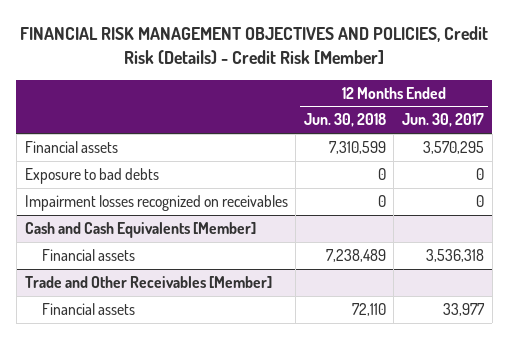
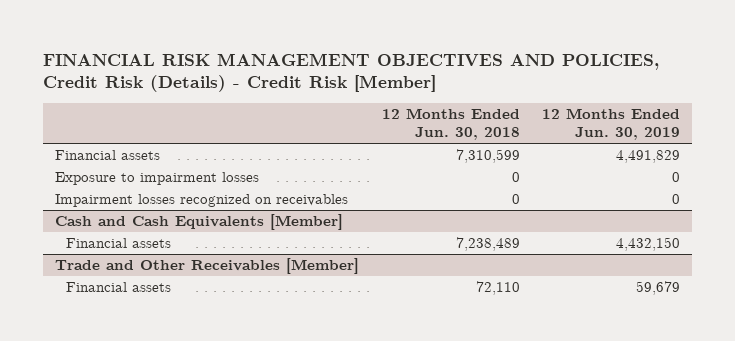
[402,113,485,128] Jun. 30, 2017 -> none
none -> [542,108,681,140] 12 Months Ended Jun. 30, 2019
[24,167,159,184] Exposure to bad debts -> [54,172,259,186] Exposure to impairment losses

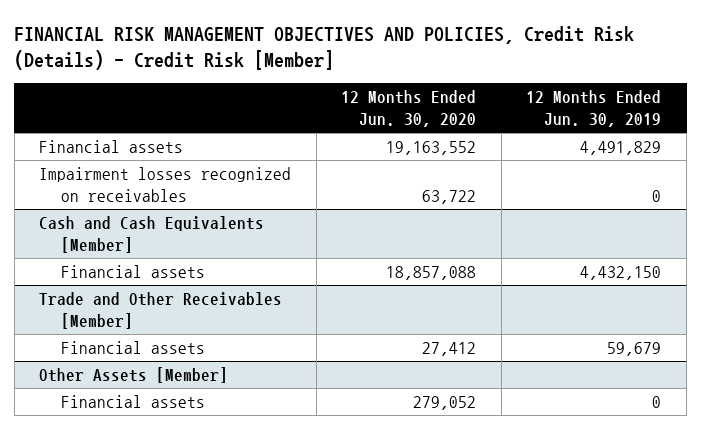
[381,108,520,140] 12 Months Ended Jun. 30, 2018 -> none
none -> [341,90,477,127] 12 Months Ended Jun. 30, 2020
[54,172,259,186] Exposure to impairment losses -> none
none -> [39,367,229,384] Other Assets [Member]
none -> [61,395,206,409] Financial assets

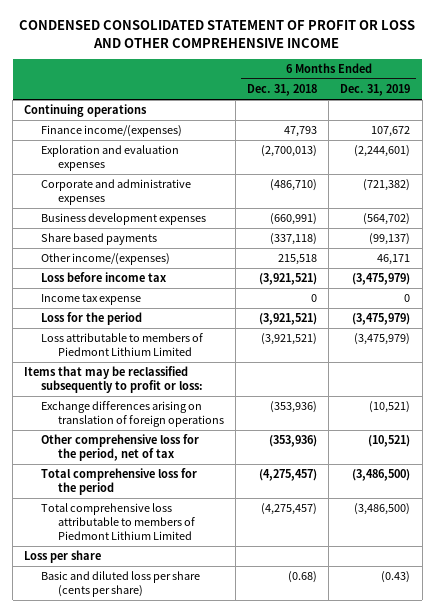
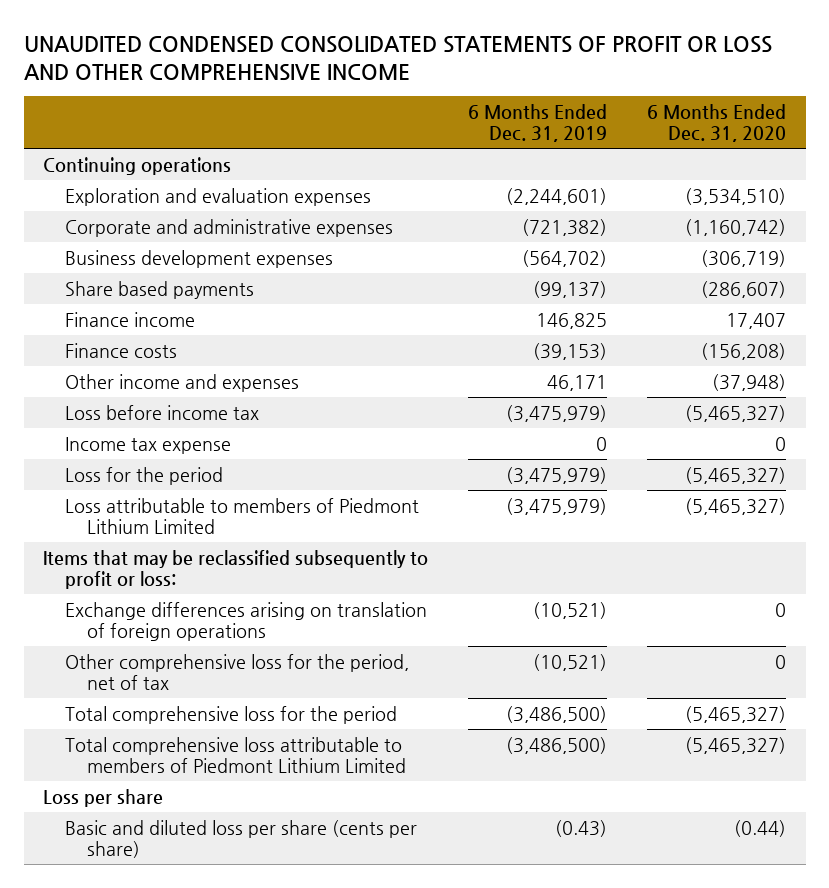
[19,20,416,48] CONDENSED CONSOLIDATED STATEMENT OF PROFIT OR LOSS AND OTHER COMPREHENSIVE INCOME -> [23,36,772,81] UNAUDITED CONDENSED CONSOLIDATED STATEMENTS OF PROFIT OR LOSS AND OTHER COMPREHENSIVE INCOME
[247,84,318,97] Dec. 31, 2018 -> none
none -> [646,103,786,143] 6 Months Ended Dec. 31, 2020
[41,125,183,138] Finance income/(expenses) -> none
none -> [65,311,196,327] Finance income
none -> [65,342,178,358] Finance costs
[41,253,171,266] Other income/(expenses) -> [65,373,300,392] Other income and expenses

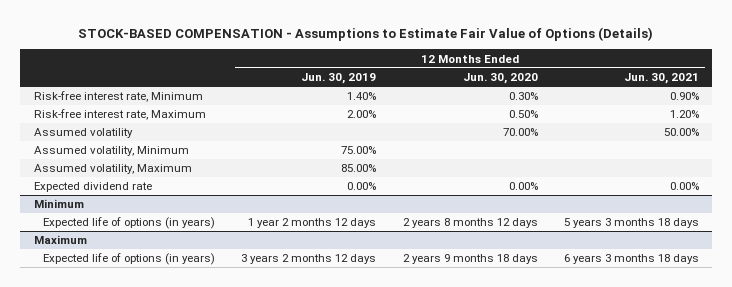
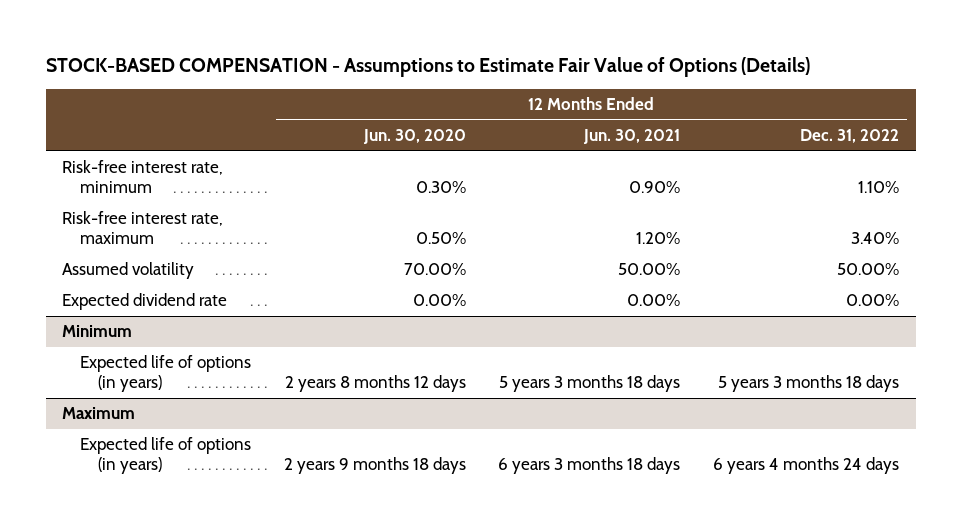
[301,72,377,84] Jun. 30, 2019 -> none
none -> [800,129,900,144] Dec. 31, 2022
[33,91,203,103] Risk-free interest rate, Minimum -> [61,160,223,194] Risk-free interest rate, minimum
[33,109,206,121] Risk-free interest rate, Maximum -> [61,211,223,245] Risk-free interest rate, maximum
[33,146,189,157] Assumed volatility, Minimum -> none
[33,164,192,175] Assumed volatility, Maximum -> none

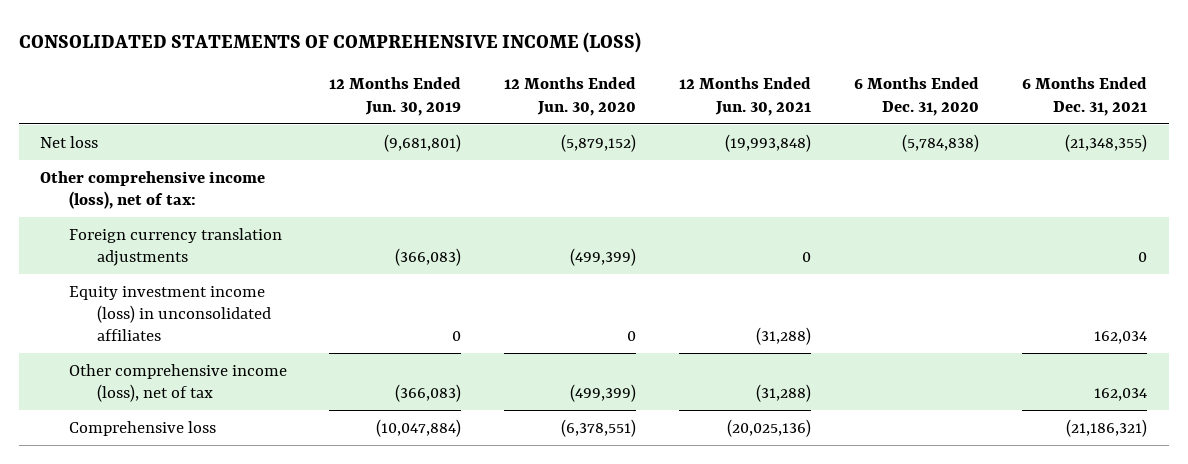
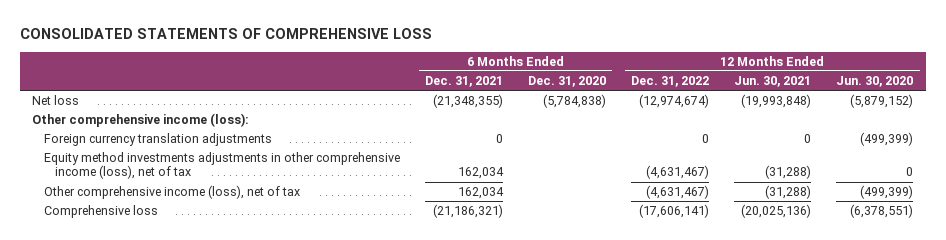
[19,32,642,54] CONSOLIDATED STATEMENTS OF COMPREHENSIVE INCOME (LOSS) -> [19,28,432,40] CONSOLIDATED STATEMENTS OF COMPREHENSIVE LOSS
[329,77,462,116] 12 Months Ended Jun. 30, 2019 -> none
none -> [631,75,710,87] Dec. 31, 2022
[40,170,266,209] Other comprehensive income (loss), net of tax: -> [32,113,250,128] Other comprehensive income (loss):
[68,285,271,341] Equity investment income (loss) in unconsolidated affiliates -> [43,152,400,180] Equity method investments adjustments in other comprehensive income (loss), net of tax

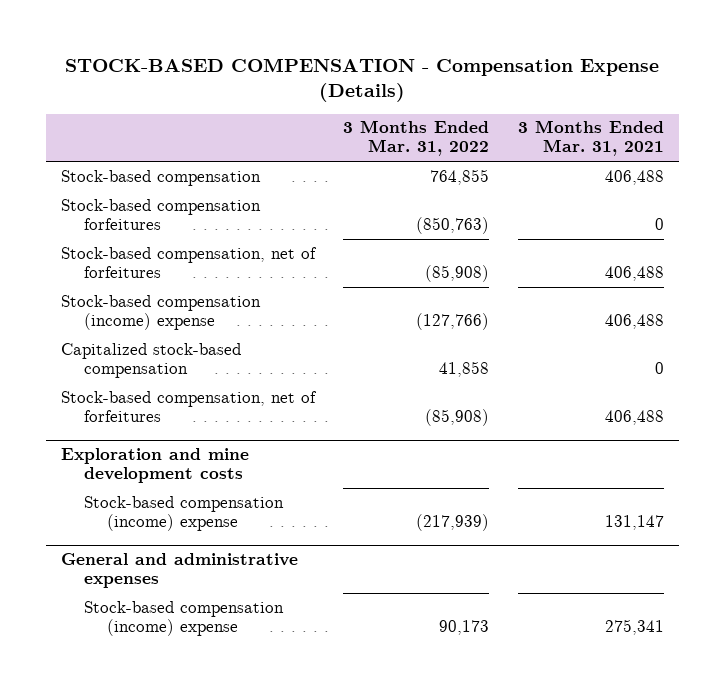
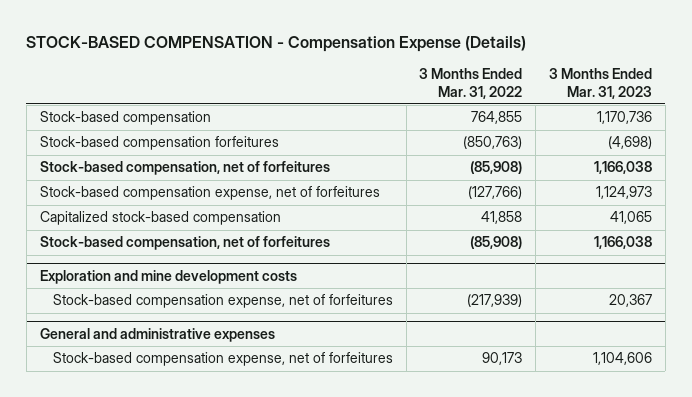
[518,120,665,157] 3 Months Ended Mar. 31, 2021 -> none
none -> [548,68,652,99] 3 Months Ended Mar. 31, 2023
[60,294,261,330] Stock-based compensation (income) expense -> [39,186,380,201] Stock-based compensation expense, net of forfeitures
[83,495,284,531] Stock-based compensation (income) expense -> [52,294,393,309] Stock-based compensation expense, net of forfeitures
[83,600,284,636] Stock-based compensation (income) expense -> [52,352,393,367] Stock-based compensation expense, net of forfeitures

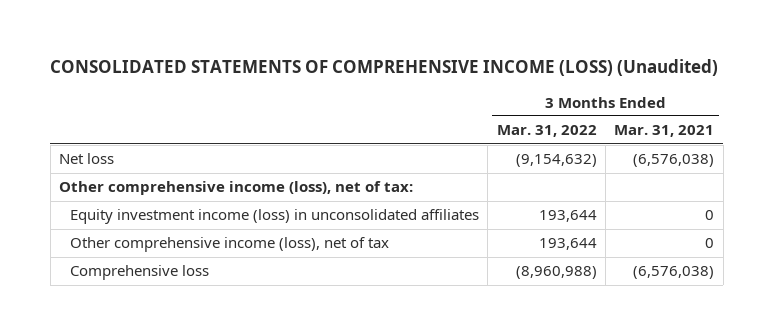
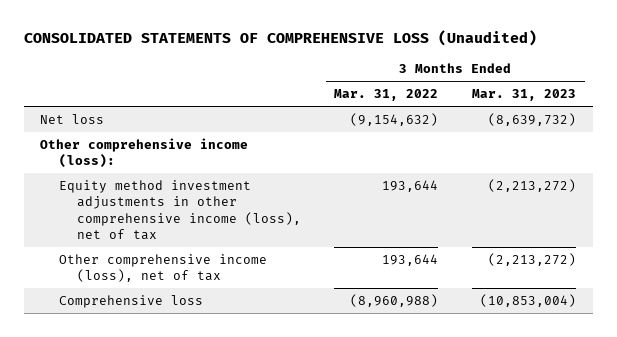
[50,59,719,77] CONSOLIDATED STATEMENTS OF COMPREHENSIVE INCOME (LOSS) (Unaudited) -> [23,30,537,47] CONSOLIDATED STATEMENTS OF COMPREHENSIVE LOSS (Unaudited)
[614,125,715,138] Mar. 31, 2021 -> none
none -> [472,89,577,102] Mar. 31, 2023
[59,181,414,196] Other comprehensive income (loss), net of tax: -> [40,137,249,169] Other comprehensive income (loss):
[69,209,479,225] Equity investment income (loss) in unconsolidated affiliates -> [58,179,301,240] Equity method investment adjustments in other comprehensive income (loss), net of tax

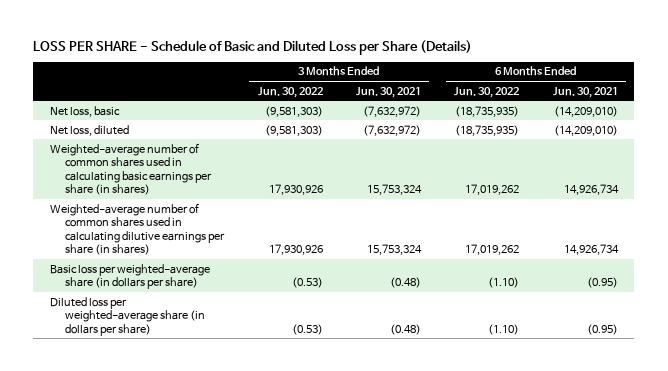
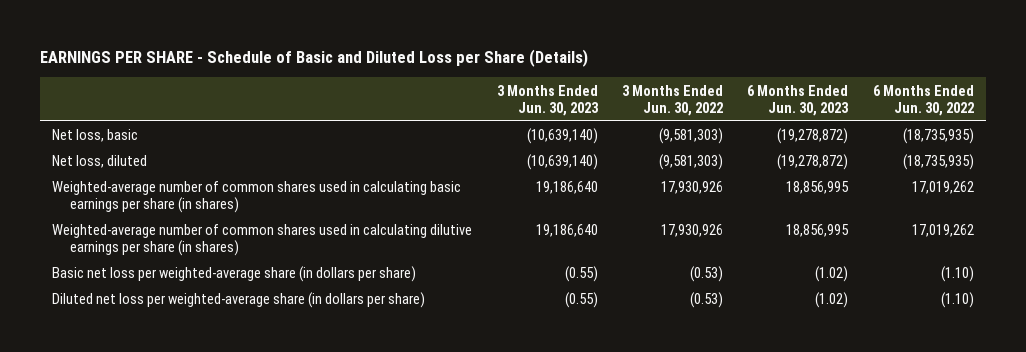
[33,39,473,55] LOSS PER SHARE - Schedule of Basic and Diluted Loss per Share (Details) -> [40,48,589,67] EARNINGS PER SHARE - Schedule of Basic and Diluted Loss per Share (Details)
[356,86,422,98] Jun. 30, 2021 -> none
[552,86,618,98] Jun. 30, 2021 -> none
none -> [496,84,599,116] 3 Months Ended Jun. 30, 2023
none -> [747,84,850,116] 6 Months Ended Jun. 30, 2023
[49,263,210,290] Basic loss per weighted-average share (in dollars per share) -> [52,266,417,283] Basic net loss per weighted-average share (in dollars per share)
[49,296,206,336] Diluted loss per weighted-average share (in dollars per share) -> [52,292,426,309] Diluted net loss per weighted-average share (in dollars per share)

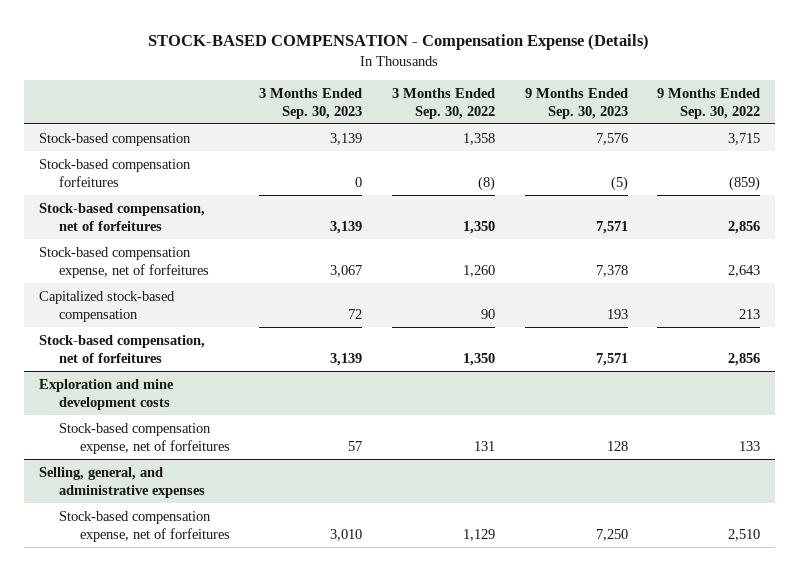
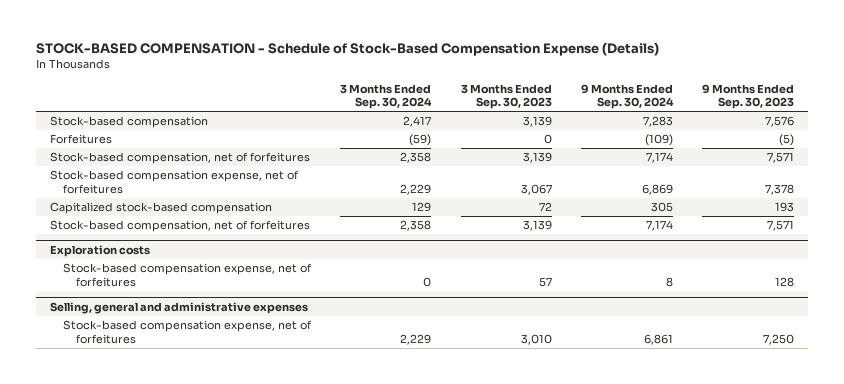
[148,34,650,51] STOCK-BASED COMPENSATION - Compensation Expense (Details) -> [35,42,659,57] STOCK-BASED COMPENSATION - Schedule of Stock-Based Compensation Expense (Details)
[391,87,495,119] 3 Months Ended Sep. 30, 2022 -> none
[657,87,761,119] 9 Months Ended Sep. 30, 2022 -> none
none -> [340,83,433,110] 3 Months Ended Sep. 30, 2024
none -> [580,83,674,110] 9 Months Ended Sep. 30, 2024
[38,158,191,187] Stock-based compensation forfeitures -> [50,134,113,145] Forfeitures
[38,378,174,410] Exploration and mine development costs -> none
none -> [50,245,151,258] Exploration costs
[38,466,206,498] Selling, general, and administrative expenses -> [50,302,309,315] Selling, general and administrative expenses

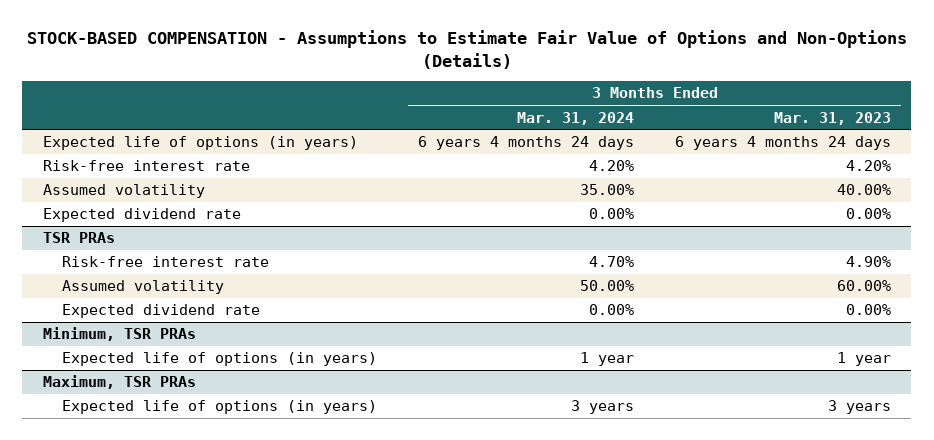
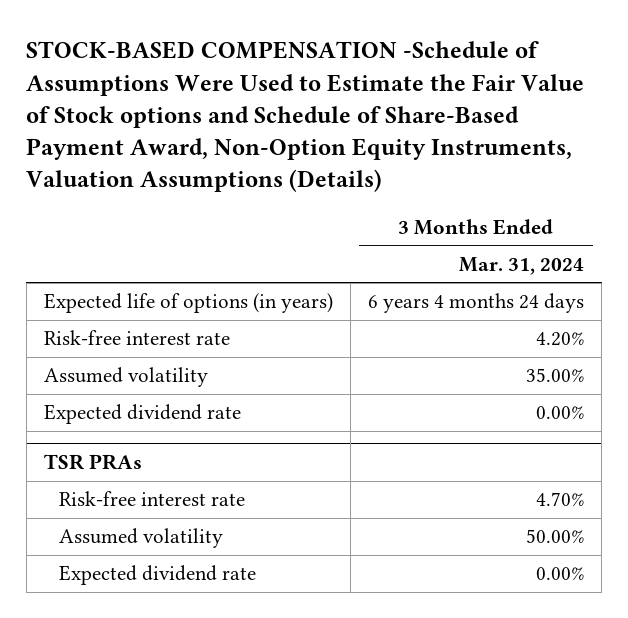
[26,30,907,69] STOCK-BASED COMPENSATION - Assumptions to Estimate Fair Value of Options and Non-Options (Details) -> [26,41,585,193] STOCK-BASED COMPENSATION -Schedule of Assumptions Were Used to Estimate the Fair Value of Stock options and Schedule of Share-Based Payment Award, Non-Option Equity Instruments, Valuation Assumptions (Details)
[773,111,891,125] Mar. 31, 2023 -> none
[42,327,196,342] Minimum, TSR PRAs -> none
[62,352,378,367] Expected life of options (in years) -> none
[42,375,196,390] Maximum, TSR PRAs -> none
[62,400,378,415] Expected life of options (in years) -> none

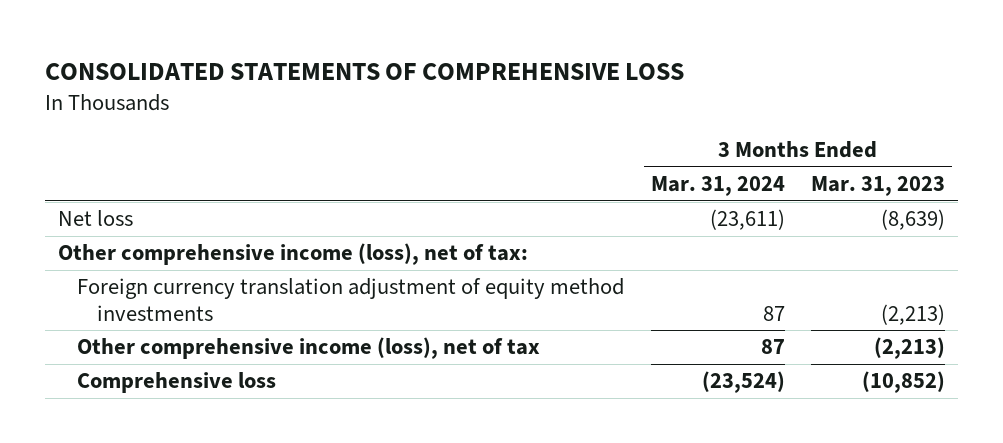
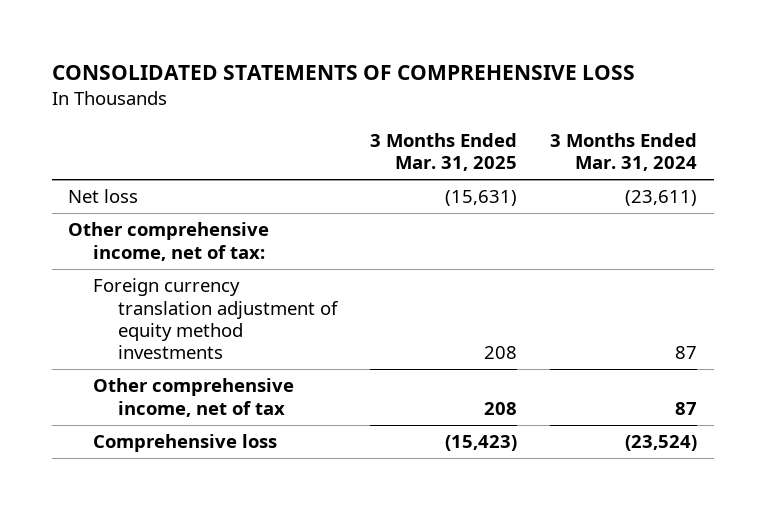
[810,175,945,196] Mar. 31, 2023 -> none
none -> [370,132,518,172] 3 Months Ended Mar. 31, 2025
[57,243,528,266] Other comprehensive income (loss), net of tax: -> [68,222,270,261] Other comprehensive income, net of tax:
[77,337,541,360] Other comprehensive income (loss), net of tax -> [93,378,295,417] Other comprehensive income, net of tax

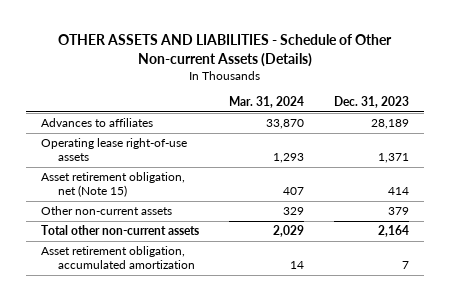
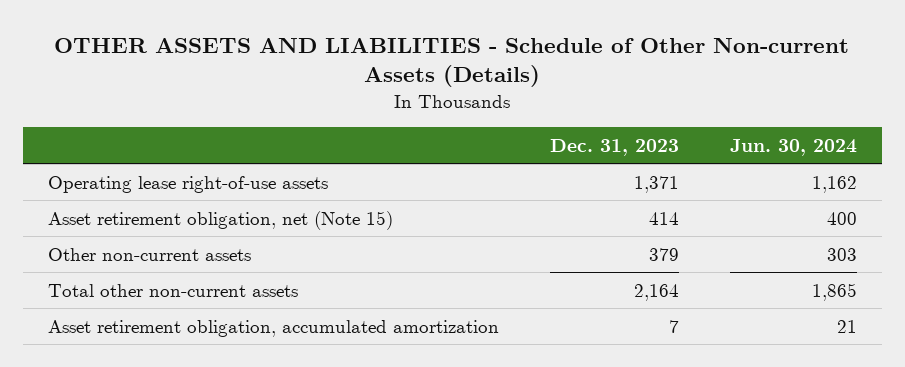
[229,95,305,108] Mar. 31, 2024 -> none
none -> [729,138,857,156] Jun. 30, 2024
[41,118,154,128] Advances to affiliates -> none

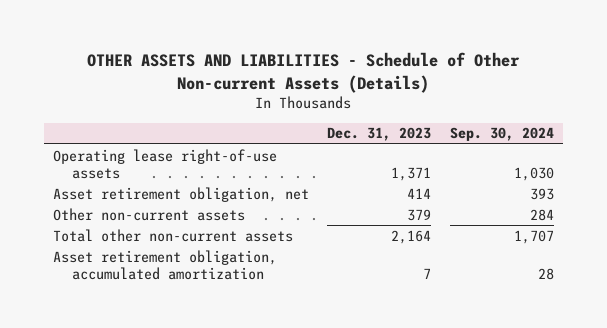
[729,138,857,156] Jun. 30, 2024 -> none
none -> [449,127,554,142] Sep. 30, 2024
[48,210,394,230] Asset retirement obligation, net (Note 15) -> [52,186,309,202] Asset retirement obligation, net

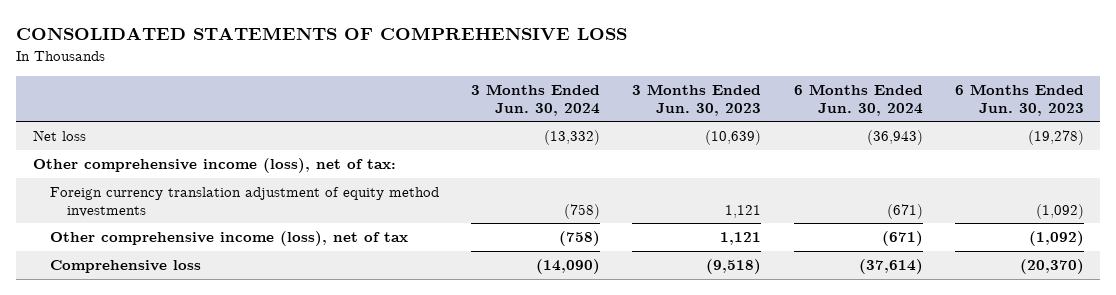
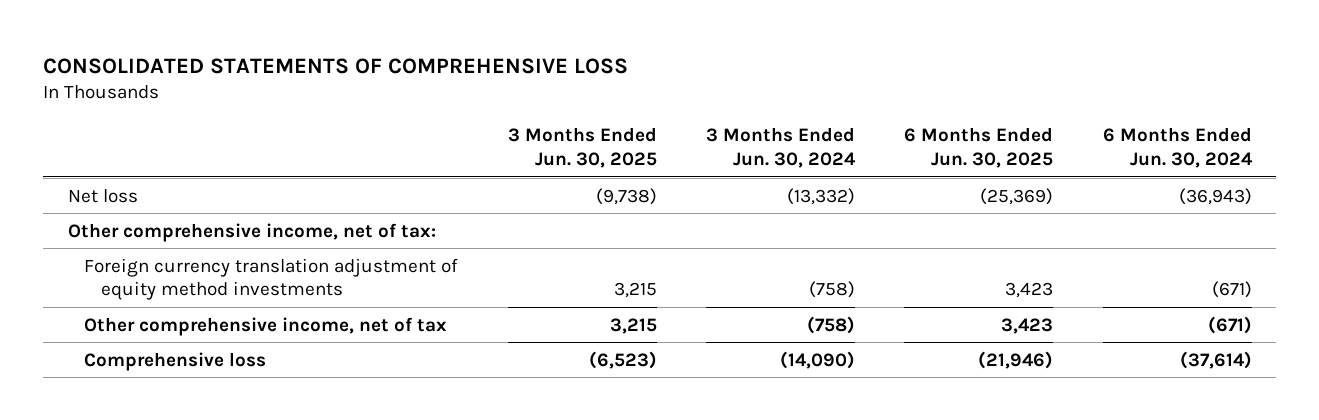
[632,83,762,116] 3 Months Ended Jun. 30, 2023 -> none
[954,83,1084,116] 6 Months Ended Jun. 30, 2023 -> none
none -> [507,127,657,168] 3 Months Ended Jun. 30, 2025
none -> [904,127,1054,168] 6 Months Ended Jun. 30, 2025
[32,158,396,174] Other comprehensive income (loss), net of tax: -> [67,222,436,242] Other comprehensive income, net of tax:
[49,231,408,247] Other comprehensive income (loss), net of tax -> [84,316,448,336] Other comprehensive income, net of tax

